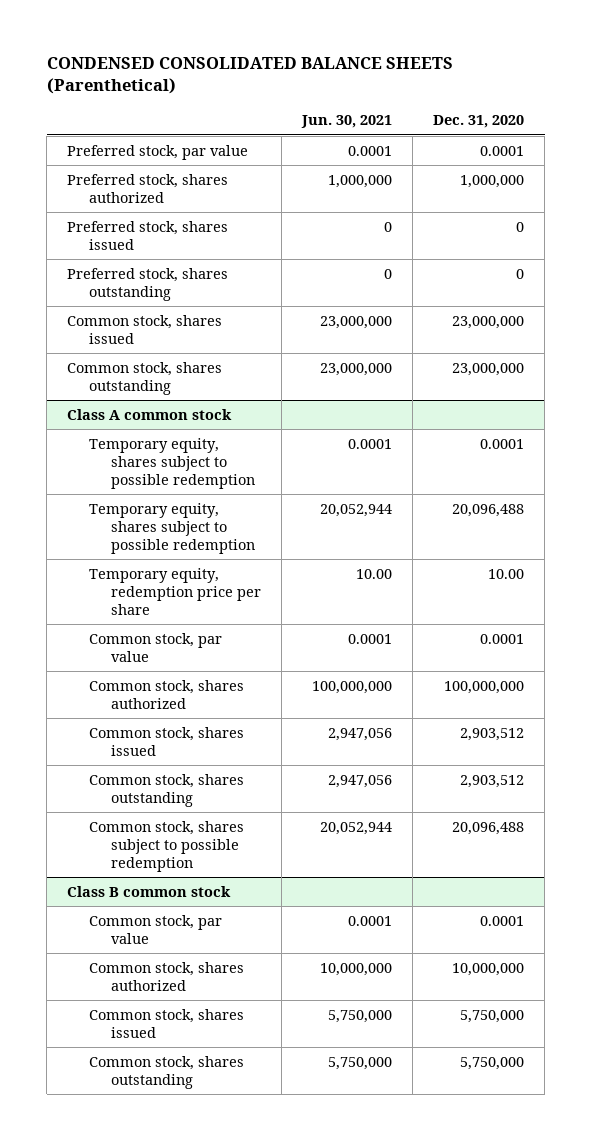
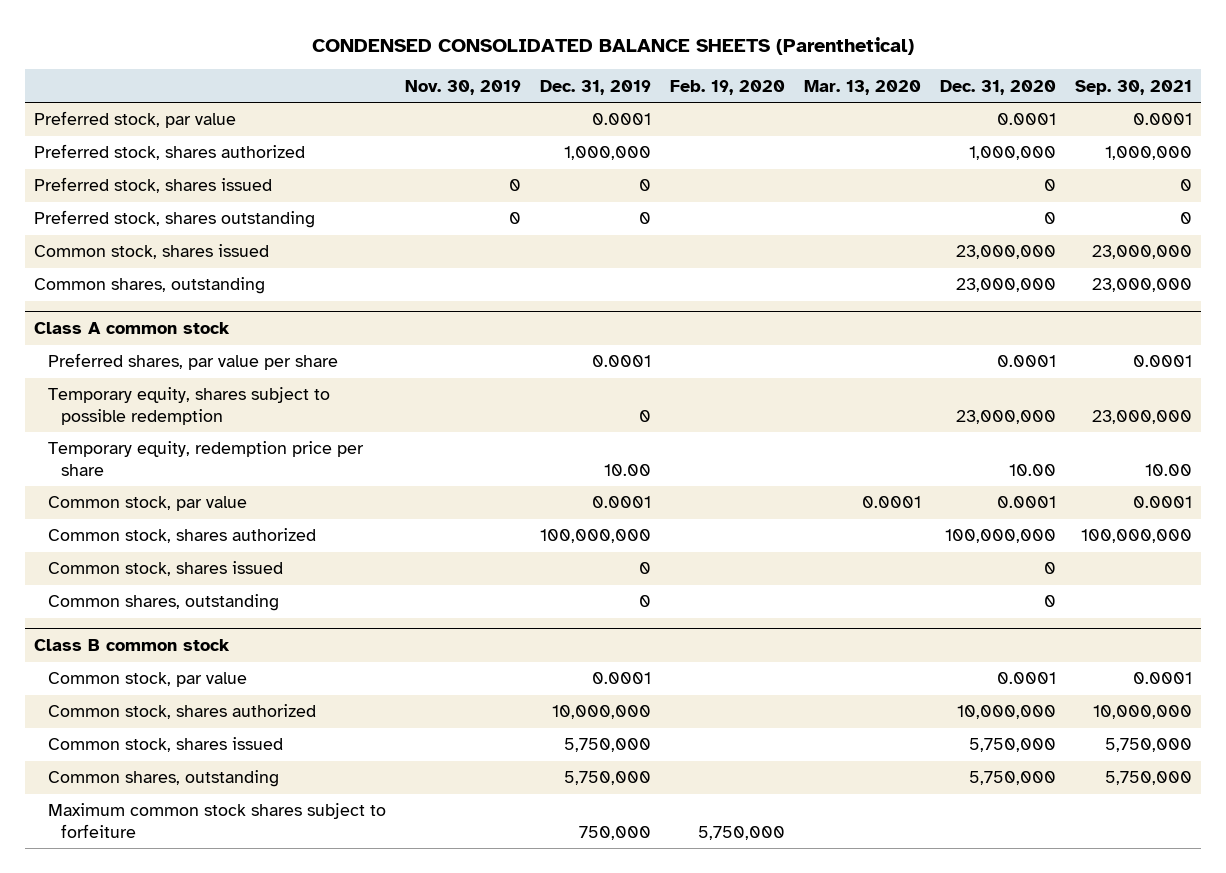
[301,115,393,129] Jun. 30, 2021 -> none
none -> [404,79,521,95] Nov. 30, 2019
none -> [539,79,651,95] Dec. 31, 2019
none -> [669,79,785,95] Feb. 19, 2020
none -> [803,79,921,95] Mar. 13, 2020
none -> [1074,79,1192,95] Sep. 30, 2021
[67,361,223,395] Common stock, shares outstanding -> [34,277,266,295] Common shares, outstanding
[89,502,255,554] Temporary equity, shares subject to possible redemption -> none
none -> [47,353,338,371] Preferred shares, par value per share
[480,438,525,449] 0.0001 -> [955,409,1056,424] 23,000,000
[89,820,245,872] Common stock, shares subject to possible redemption -> none
[460,727,525,741] 2,903,512 -> [1043,562,1056,575] 0
[89,773,245,807] Common stock, shares outstanding -> [47,594,279,612] Common shares, outstanding
[460,774,525,788] 2,903,512 -> [1043,595,1056,608] 0
[89,1055,245,1089] Common stock, shares outstanding -> [47,770,279,788] Common shares, outstanding
none -> [47,803,386,838] Maximum common stock shares subject to forfeiture

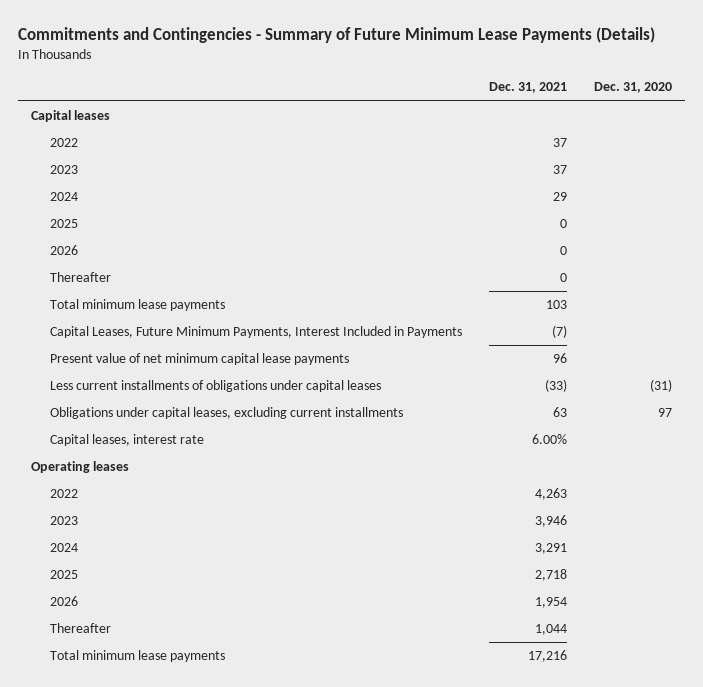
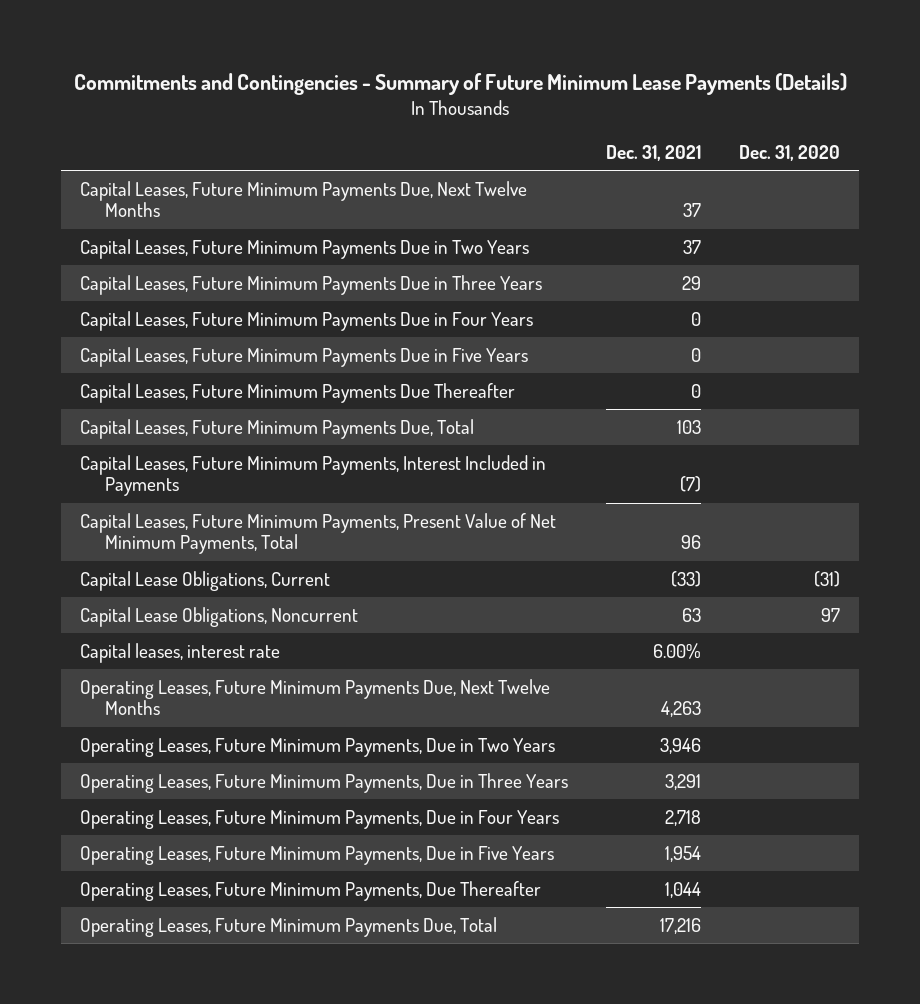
[31,110,111,123] Capital leases -> none
[49,138,78,148] 2022 -> [80,180,528,218] Capital Leases, Future Minimum Payments Due, Next Twelve Months
[49,165,78,175] 2023 -> [80,238,530,259] Capital Leases, Future Minimum Payments Due in Two Years
[49,192,78,202] 2024 -> [80,274,543,295] Capital Leases, Future Minimum Payments Due in Three Years
[49,219,78,229] 2025 -> [80,310,534,331] Capital Leases, Future Minimum Payments Due in Four Years
[49,245,78,256] 2026 -> [80,346,529,367] Capital Leases, Future Minimum Payments Due in Five Years
[49,272,111,283] Thereafter -> [80,382,516,403] Capital Leases, Future Minimum Payments Due Thereafter
[49,299,225,312] Total minimum lease payments -> [80,418,475,439] Capital Leases, Future Minimum Payments Due, Total
[49,353,349,366] Present value of net minimum capital lease payments -> [80,512,557,555] Capital Leases, Future Minimum Payments, Present Value of Net Minimum Payments, Total
[49,380,381,393] Less current installments of obligations under capital leases -> [80,570,331,591] Capital Lease Obligations, Current
[49,407,403,420] Obligations under capital leases, excluding current installments -> [80,606,359,627] Capital Lease Obligations, Noncurrent
[31,461,130,474] Operating leases -> none
[49,489,78,499] 2022 -> [80,678,551,716] Operating Leases, Future Minimum Payments Due, Next Twelve Months
[49,516,78,526] 2023 -> [80,737,556,757] Operating Leases, Future Minimum Payments, Due in Two Years
[49,543,78,553] 2024 -> [80,772,569,793] Operating Leases, Future Minimum Payments, Due in Three Years
[49,570,78,580] 2025 -> [80,809,560,829] Operating Leases, Future Minimum Payments, Due in Four Years
[49,596,78,607] 2026 -> [80,845,555,865] Operating Leases, Future Minimum Payments, Due in Five Years
[49,623,111,634] Thereafter -> [80,880,542,901] Operating Leases, Future Minimum Payments, Due Thereafter
[49,650,225,663] Total minimum lease payments -> [80,916,498,937] Operating Leases, Future Minimum Payments Due, Total

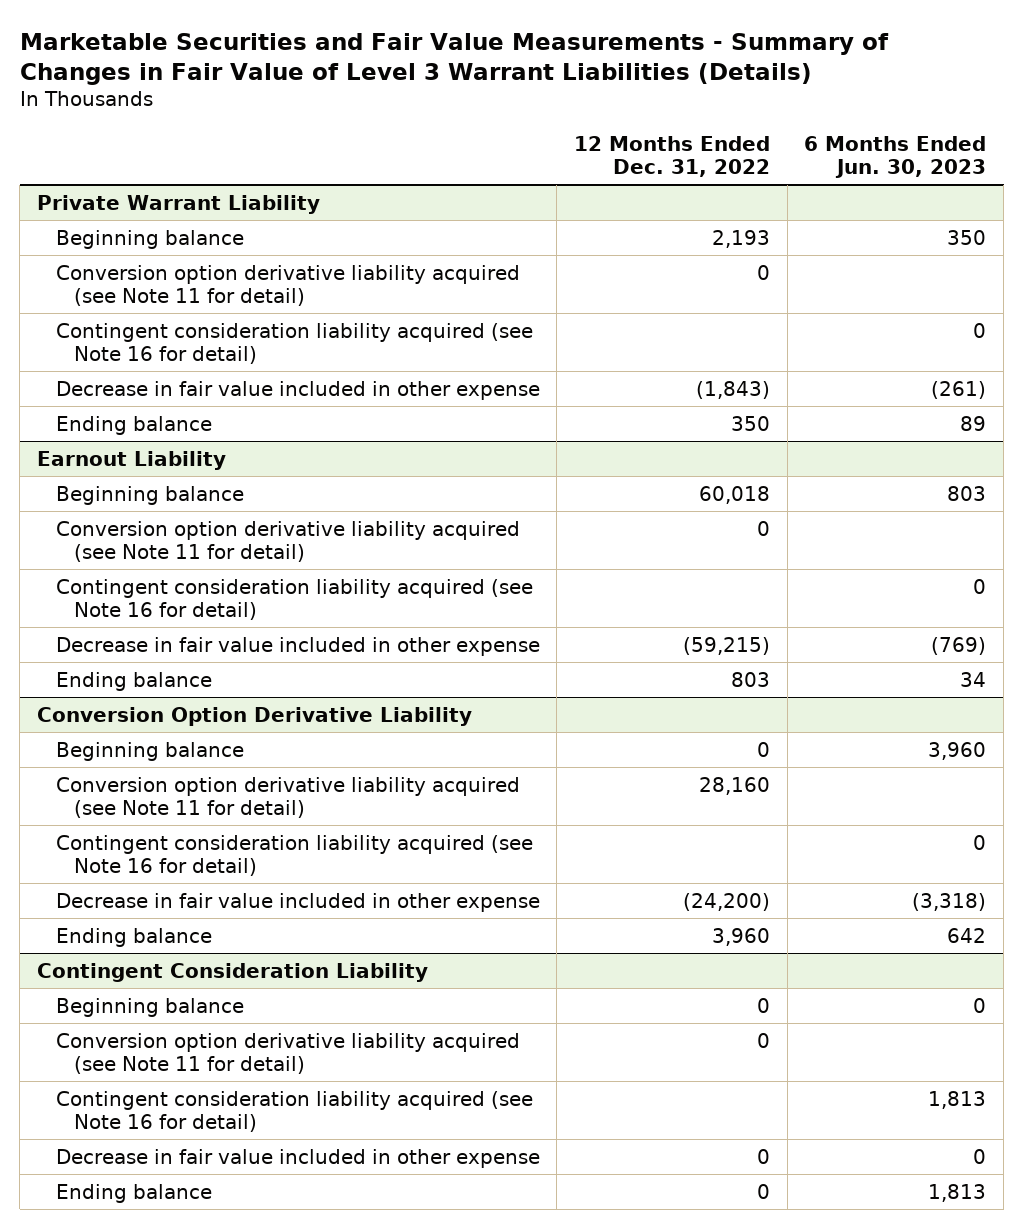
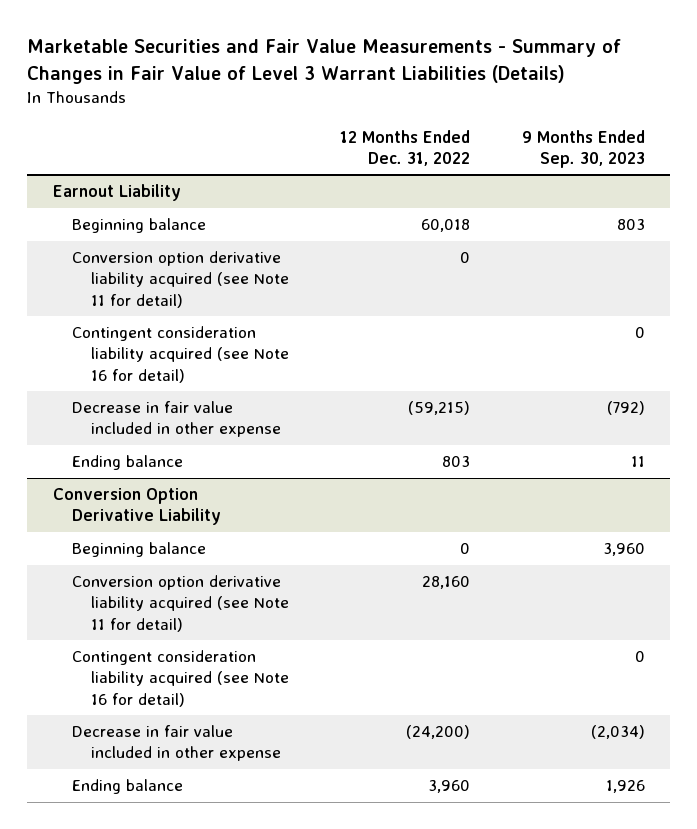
[804,135,987,178] 6 Months Ended Jun. 30, 2023 -> none
none -> [521,129,645,168] 9 Months Ended Sep. 30, 2023
[37,194,321,214] Private Warrant Liability -> none
[55,229,244,249] Beginning balance -> none
[55,264,520,306] Conversion option derivative liability acquired (see Note 11 for detail) -> none
[55,322,533,364] Contingent consideration liability acquired (see Note 16 for detail) -> none
[55,380,540,400] Decrease in fair value included in other expense -> none
[55,415,212,435] Ending balance -> none
[37,962,429,982] Contingent Consideration Liability -> none
[55,997,244,1017] Beginning balance -> none
[55,1032,520,1074] Conversion option derivative liability acquired (see Note 11 for detail) -> none
[55,1090,533,1132] Contingent consideration liability acquired (see Note 16 for detail) -> none
[55,1148,540,1168] Decrease in fair value included in other expense -> none
[55,1183,212,1203] Ending balance -> none

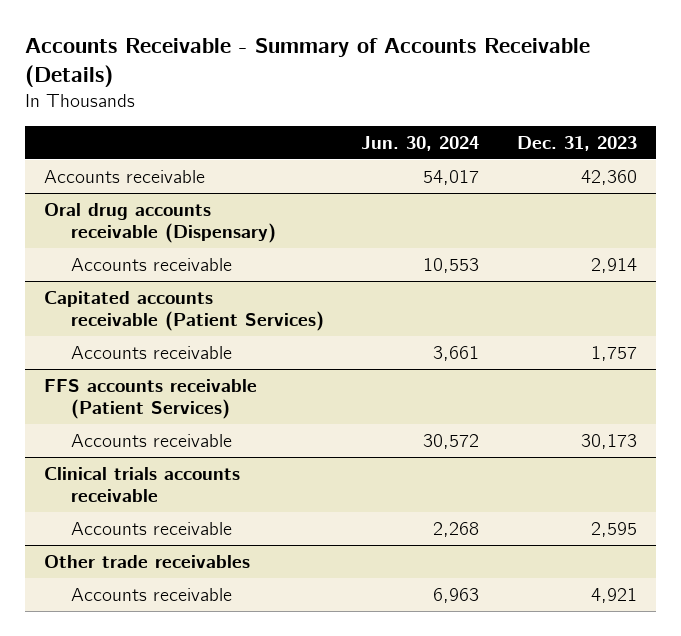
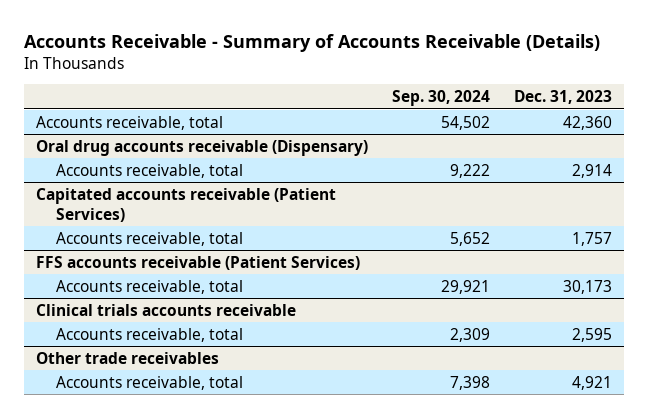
[361,135,480,151] Jun. 30, 2024 -> none
none -> [391,90,490,107] Sep. 30, 2024
[43,169,205,183] Accounts receivable -> [35,115,223,130] Accounts receivable, total
[70,257,232,271] Accounts receivable -> [55,163,243,178] Accounts receivable, total
[70,345,232,359] Accounts receivable -> [55,231,243,246] Accounts receivable, total
[70,433,232,447] Accounts receivable -> [55,279,243,294] Accounts receivable, total
[70,521,232,535] Accounts receivable -> [55,327,243,342] Accounts receivable, total
[70,587,232,601] Accounts receivable -> [55,375,243,390] Accounts receivable, total

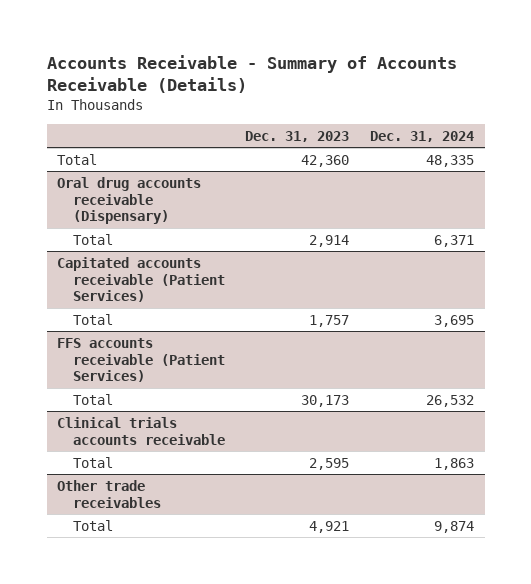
[391,90,490,107] Sep. 30, 2024 -> none
none -> [370,130,475,142] Dec. 31, 2024
[35,115,223,130] Accounts receivable, total -> [56,153,97,165] Total
[55,163,243,178] Accounts receivable, total -> [72,233,113,245] Total
[55,231,243,246] Accounts receivable, total -> [72,313,113,325] Total
[55,279,243,294] Accounts receivable, total -> [72,393,113,405] Total
[55,327,243,342] Accounts receivable, total -> [72,456,113,468] Total
[55,375,243,390] Accounts receivable, total -> [72,519,113,531] Total

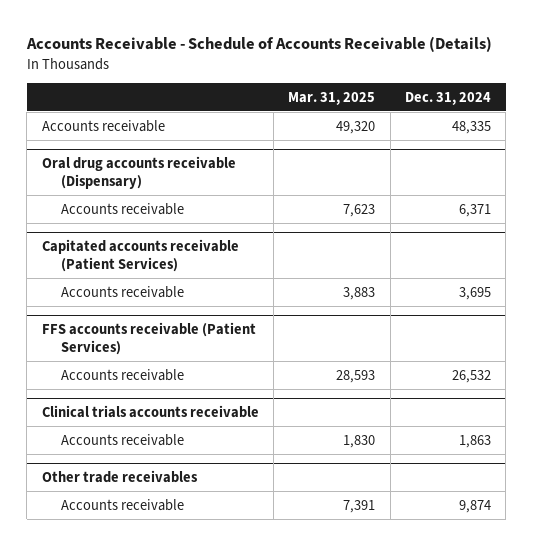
[46,54,457,93] Accounts Receivable - Summary of Accounts Receivable (Details) -> [25,36,492,53] Accounts Receivable - Schedule of Accounts Receivable (Details)
[245,130,350,142] Dec. 31, 2023 -> none
none -> [288,91,376,105] Mar. 31, 2025
[56,153,97,165] Total -> [41,119,165,132] Accounts receivable
[72,233,113,245] Total -> [61,202,185,215] Accounts receivable
[72,313,113,325] Total -> [61,285,185,298] Accounts receivable
[72,393,113,405] Total -> [61,368,185,381] Accounts receivable
[72,456,113,468] Total -> [61,433,185,446] Accounts receivable
[72,519,113,531] Total -> [61,498,185,511] Accounts receivable

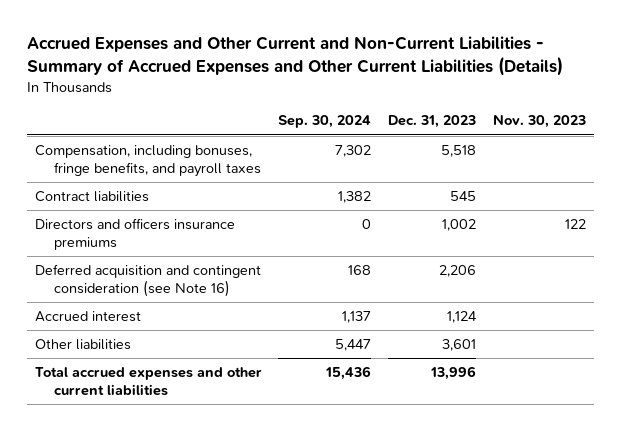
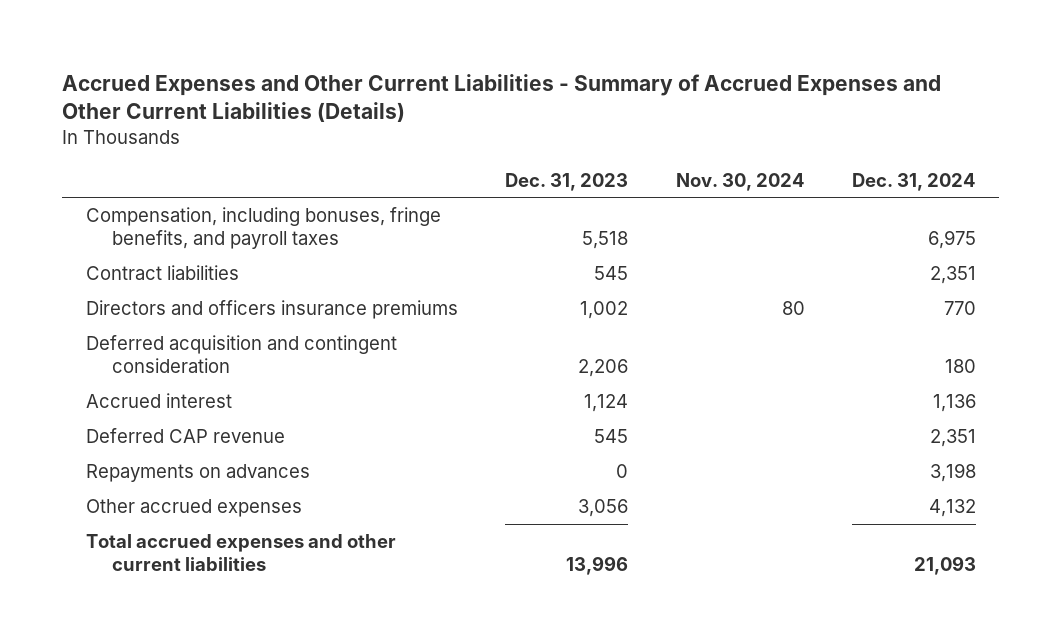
[26,36,563,76] Accrued Expenses and Other Current and Non-Current Liabilities - Summary of Accrued Expenses and Other Current Liabilities (Details) -> [62,73,942,123] Accrued Expenses and Other Current Liabilities - Summary of Accrued Expenses and Other Current Liabilities (Details)
[278,115,372,129] Sep. 30, 2024 -> none
[492,115,586,129] Nov. 30, 2023 -> none
none -> [675,172,805,191] Nov. 30, 2024
none -> [851,172,976,191] Dec. 31, 2024
[34,264,261,297] Deferred acquisition and contingent consideration (see Note 16) -> [85,335,397,374] Deferred acquisition and contingent consideration
[34,339,131,351] Other liabilities -> none
none -> [85,428,285,444] Deferred CAP revenue
none -> [85,464,310,483] Repayments on advances
none -> [85,499,302,518] Other accrued expenses

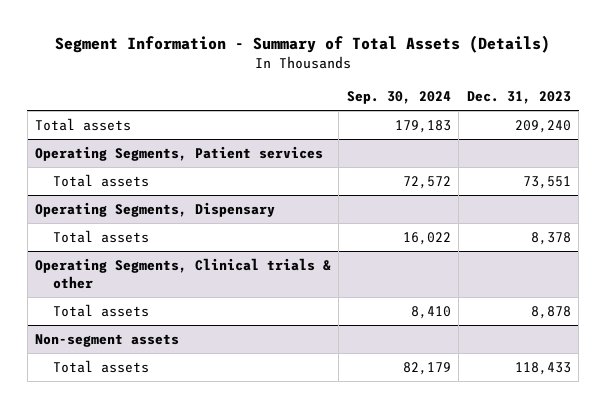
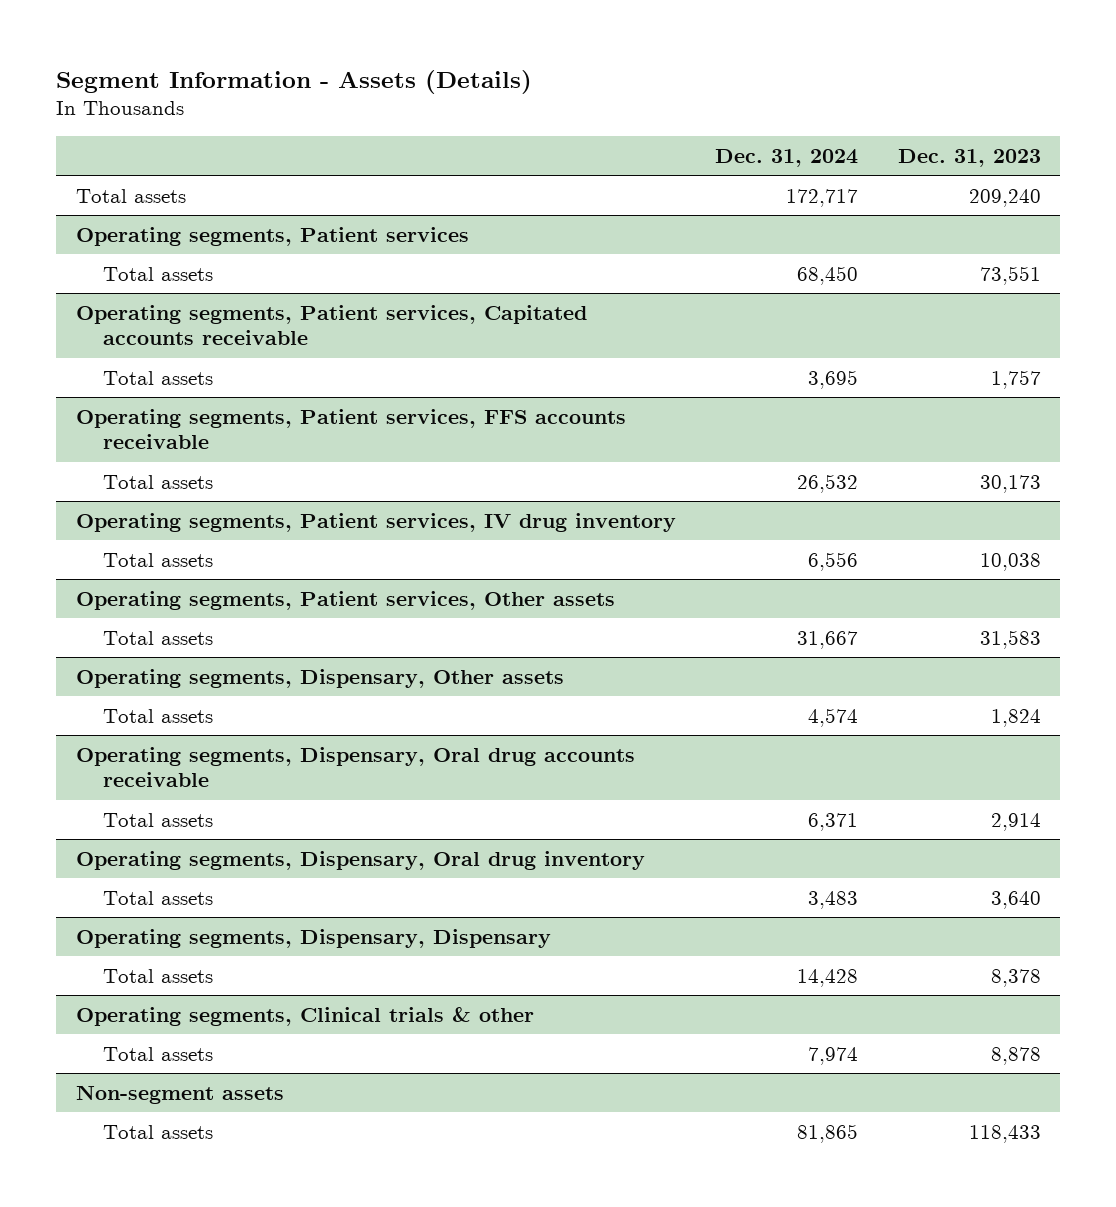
[54,34,550,53] Segment Information - Summary of Total Assets (Details) -> [55,69,532,94] Segment Information - Assets (Details)
[346,91,451,105] Sep. 30, 2024 -> none
none -> [715,148,859,167] Dec. 31, 2024
[35,146,324,162] Operating Segments, Patient services -> [75,226,469,246] Operating segments, Patient services
none -> [75,304,587,346] Operating segments, Patient services, Capitated accounts receivable
none -> [102,370,213,385] Total assets
none -> [75,408,626,450] Operating segments, Patient services, FFS accounts receivable
none -> [102,474,213,489] Total assets
none -> [75,512,676,532] Operating segments, Patient services, IV drug inventory
none -> [102,552,213,567] Total assets
none -> [75,590,615,610] Operating segments, Patient services, Other assets
none -> [102,630,213,645] Total assets
none -> [75,668,564,688] Operating segments, Dispensary, Other assets
none -> [102,708,213,723] Total assets
none -> [75,746,635,788] Operating segments, Dispensary, Oral drug accounts receivable
none -> [102,812,213,827] Total assets
none -> [75,850,645,870] Operating segments, Dispensary, Oral drug inventory
none -> [102,890,213,905] Total assets
[35,202,276,218] Operating Segments, Dispensary -> [75,928,551,948] Operating segments, Dispensary, Dispensary
[35,258,332,289] Operating Segments, Clinical trials & other -> [75,1006,534,1026] Operating segments, Clinical trials & other

